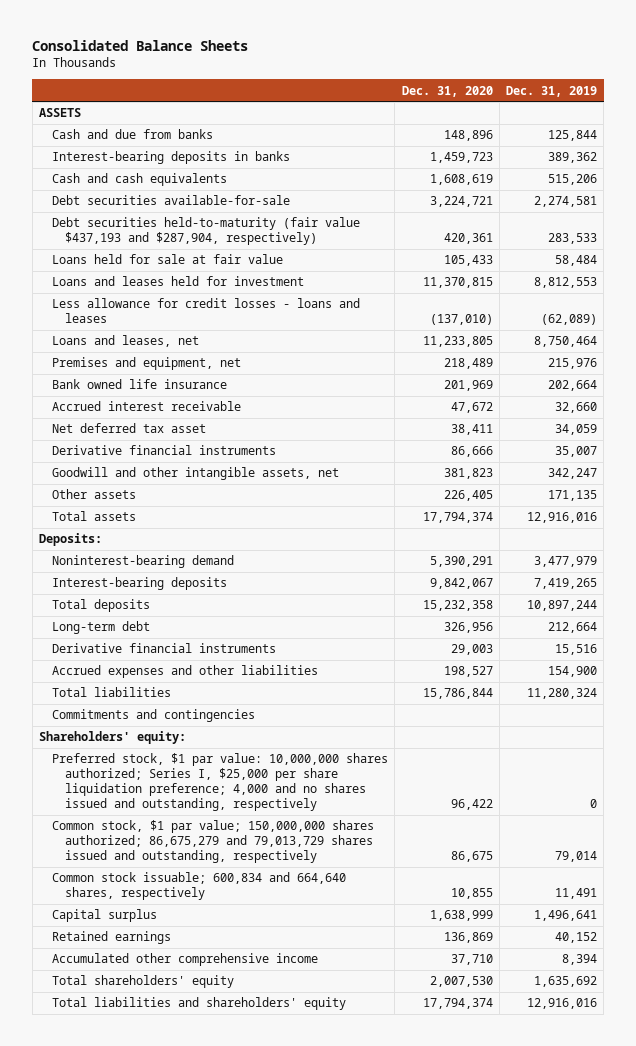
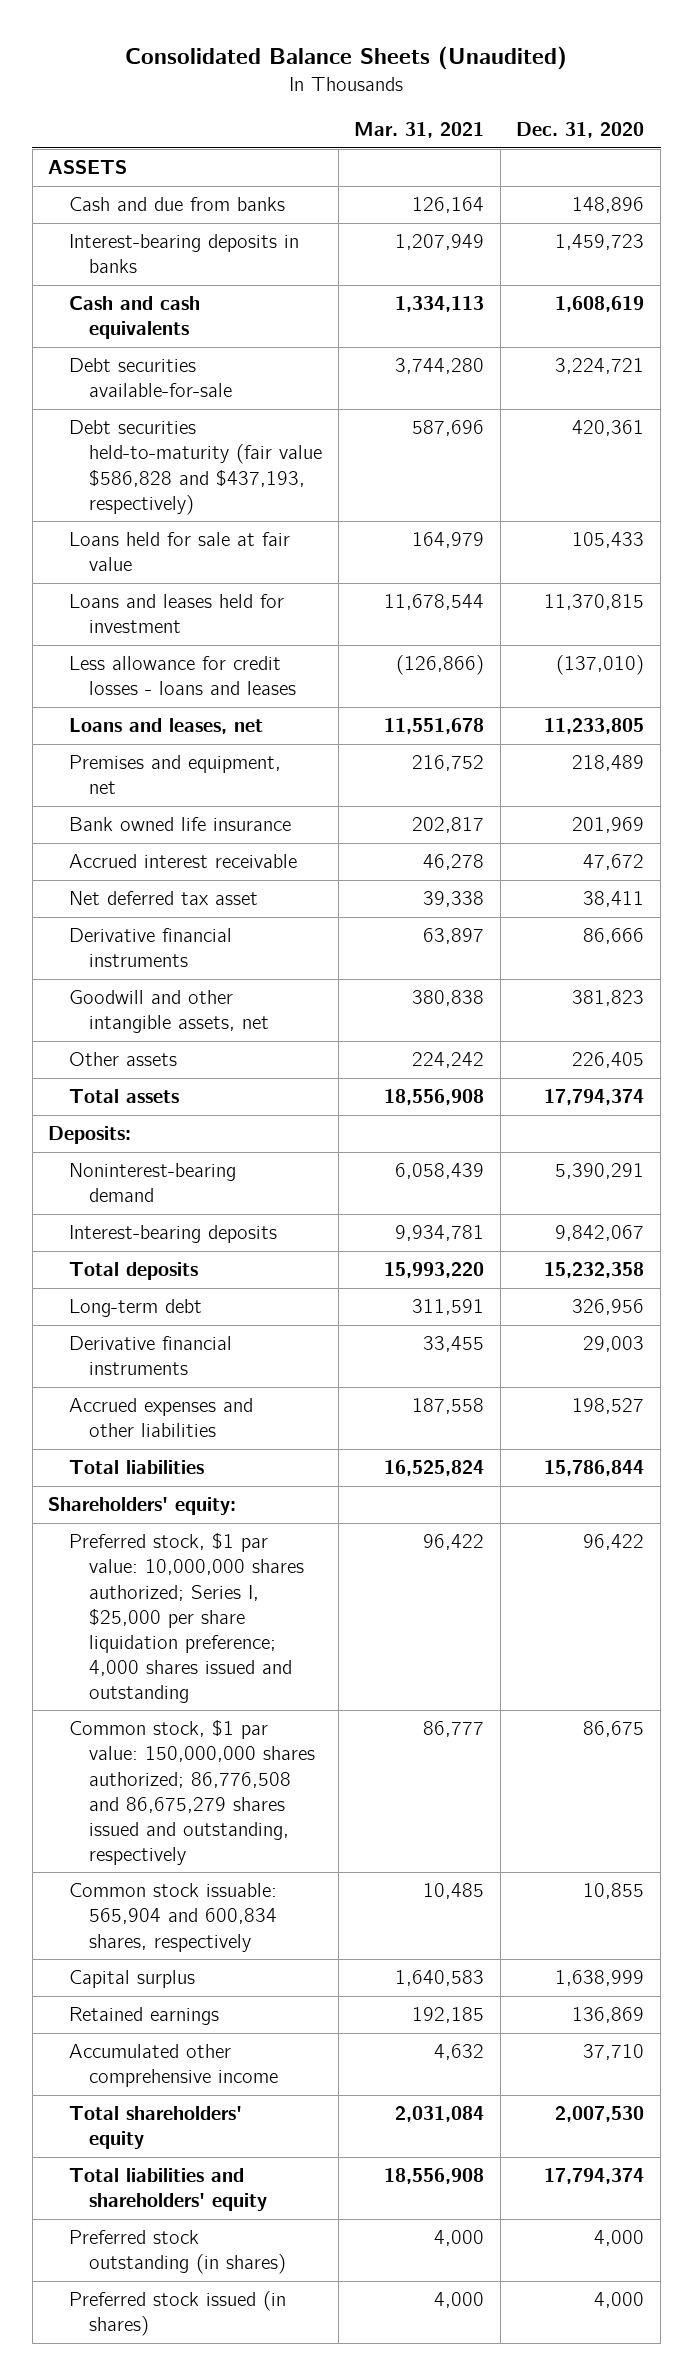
[32,39,249,51] Consolidated Balance Sheets -> [125,45,568,70] Consolidated Balance Sheets (Unaudited)
[505,85,597,97] Dec. 31, 2019 -> none
none -> [354,122,485,139] Mar. 31, 2021
[52,217,361,246] Debt securities held-to-maturity (fair value $437,193 and $287,904, respectively) -> [68,420,323,515] Debt securities held-to-maturity (fair value $586,828 and $437,193, respectively)
[52,709,256,723] Commitments and contingencies -> none
[52,753,389,812] Preferred stock, $1 par value: 10,000,000 shares authorized; Series I, $25,000 per share liquidation preference; 4,000 and no shares issued and outstanding, respectively -> [68,1533,305,1704] Preferred stock, $1 par value: 10,000,000 shares authorized; Series I, $25,000 per share liquidation preference; 4,000 shares issued and outstanding
[52,820,375,864] Common stock, $1 par value; 150,000,000 shares authorized; 86,675,279 and 79,013,729 shares issued and outstanding, respectively -> [68,1720,316,1865] Common stock, $1 par value: 150,000,000 shares authorized; 86,776,508 and 86,675,279 shares issued and outstanding, respectively
[52,872,347,901] Common stock issuable; 600,834 and 664,640 shares, respectively -> [68,1883,278,1952] Common stock issuable: 565,904 and 600,834 shares, respectively
none -> [68,2230,287,2275] Preferred stock outstanding (in shares)
none -> [68,2291,286,2337] Preferred stock issued (in shares)

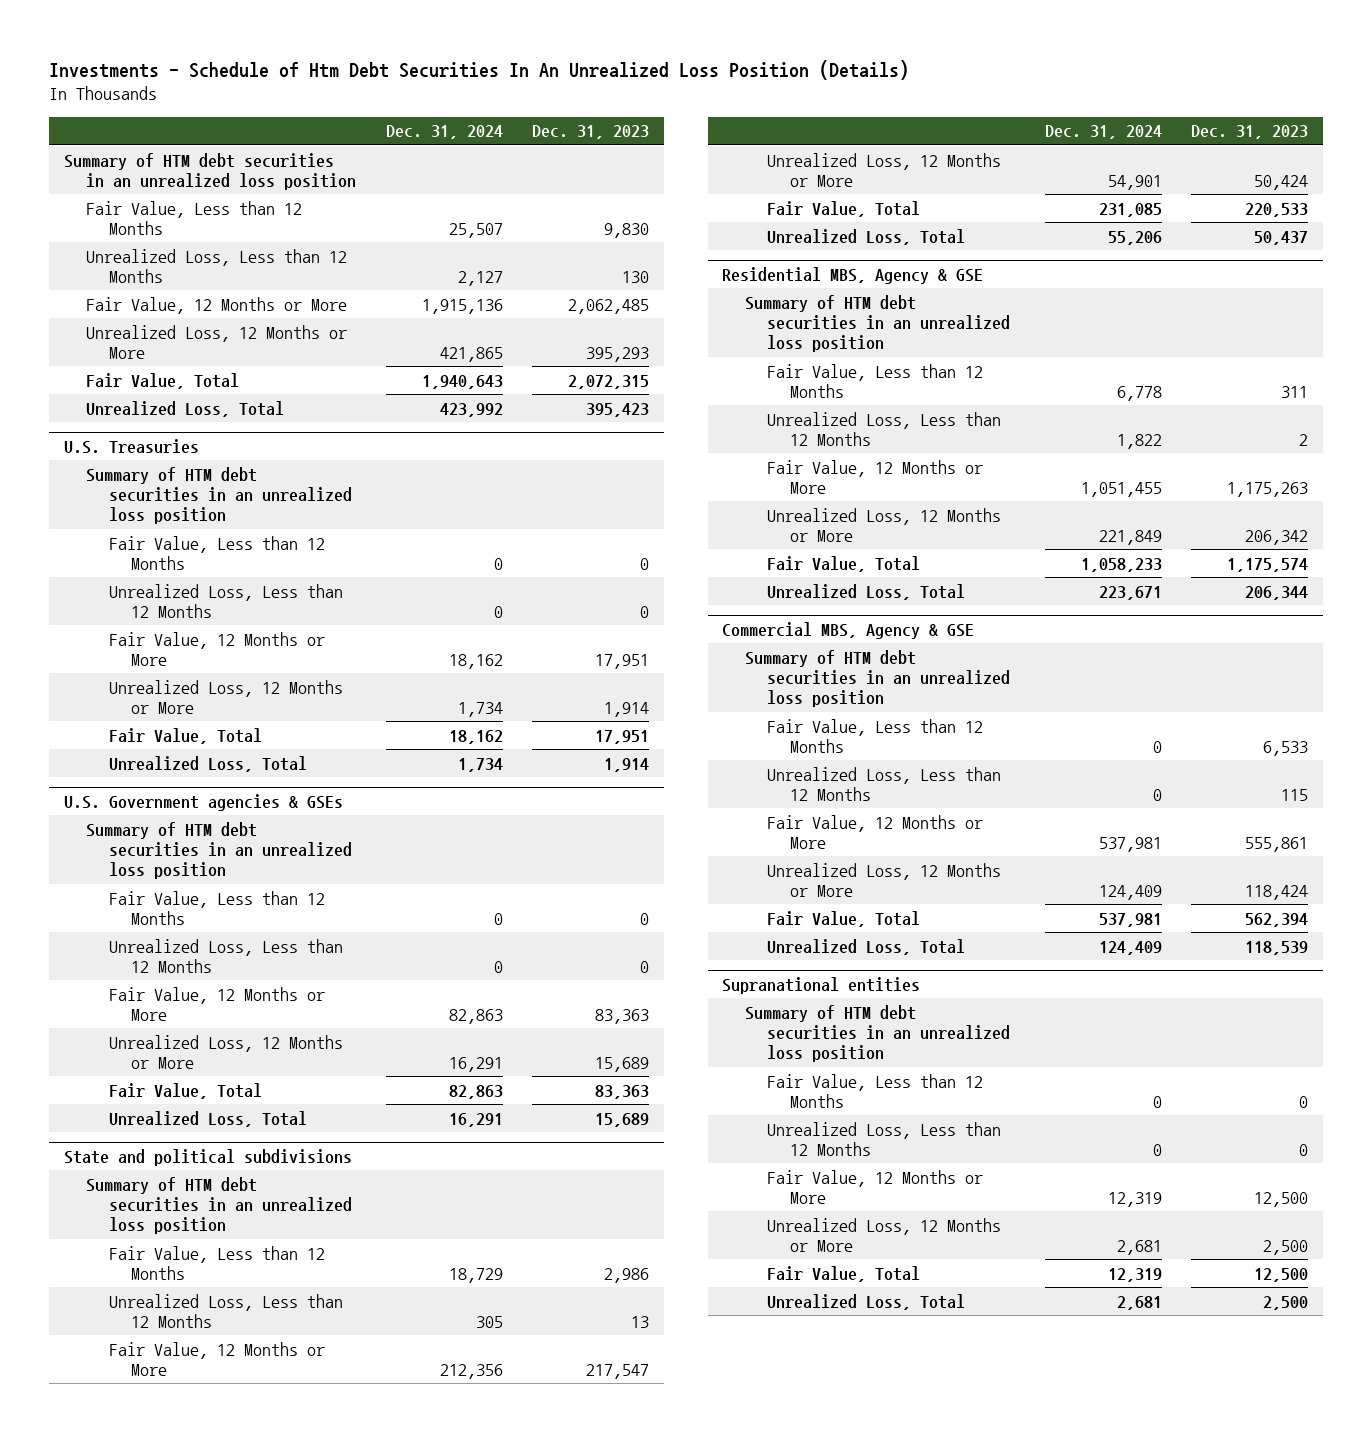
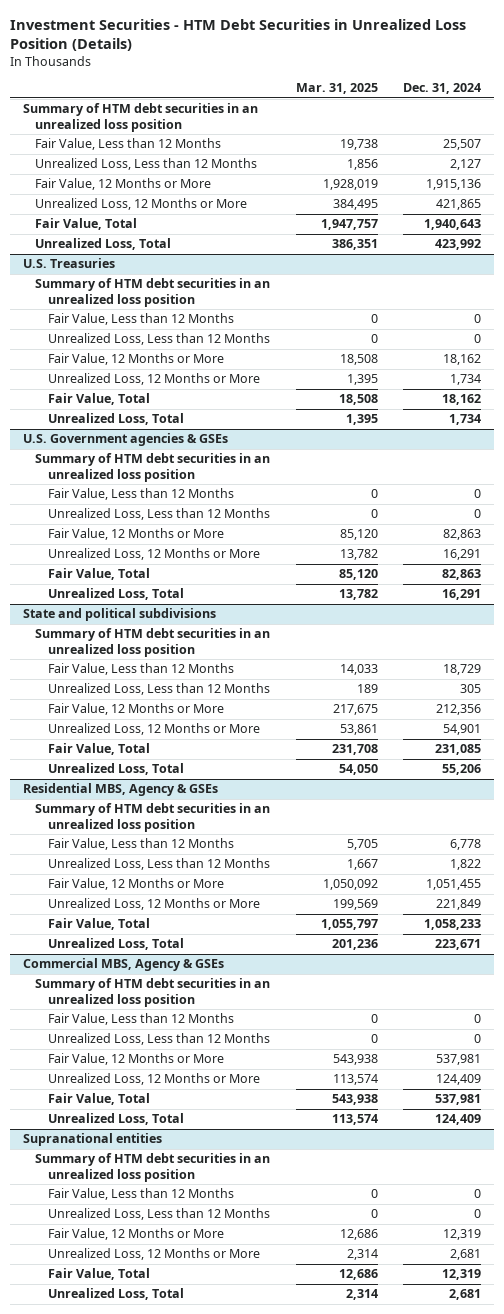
[48,59,909,80] Investments - Schedule of Htm Debt Securities In An Unrealized Loss Position (Details) -> [10,18,467,51] Investment Securities - HTM Debt Securities in Unrealized Loss Position (Details)
[532,125,650,140] Dec. 31, 2023 -> none
none -> [295,83,378,95] Mar. 31, 2025
[722,266,984,284] Residential MBS, Agency & GSE -> [23,783,219,797] Residential MBS, Agency & GSEs
[722,621,975,639] Commercial MBS, Agency & GSE -> [23,958,225,972] Commercial MBS, Agency & GSEs

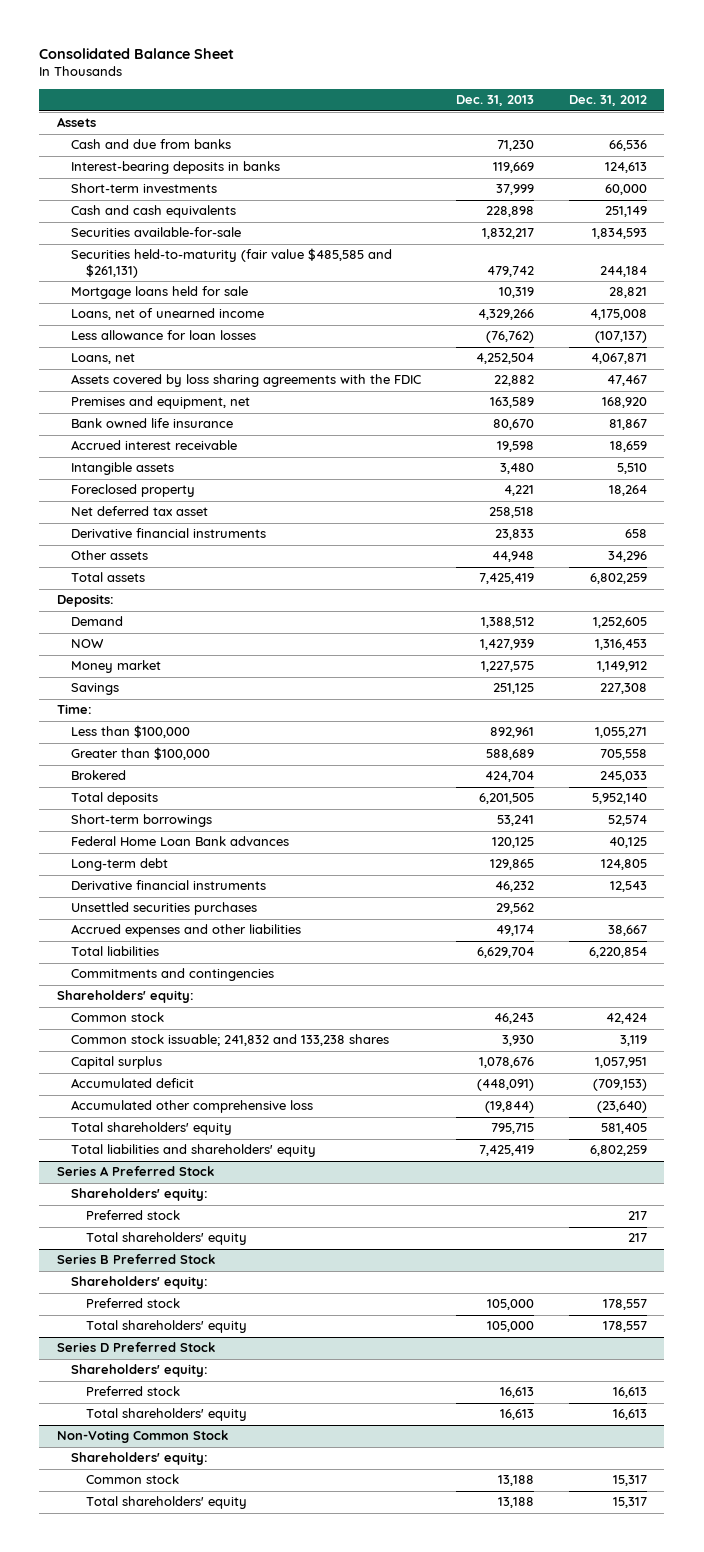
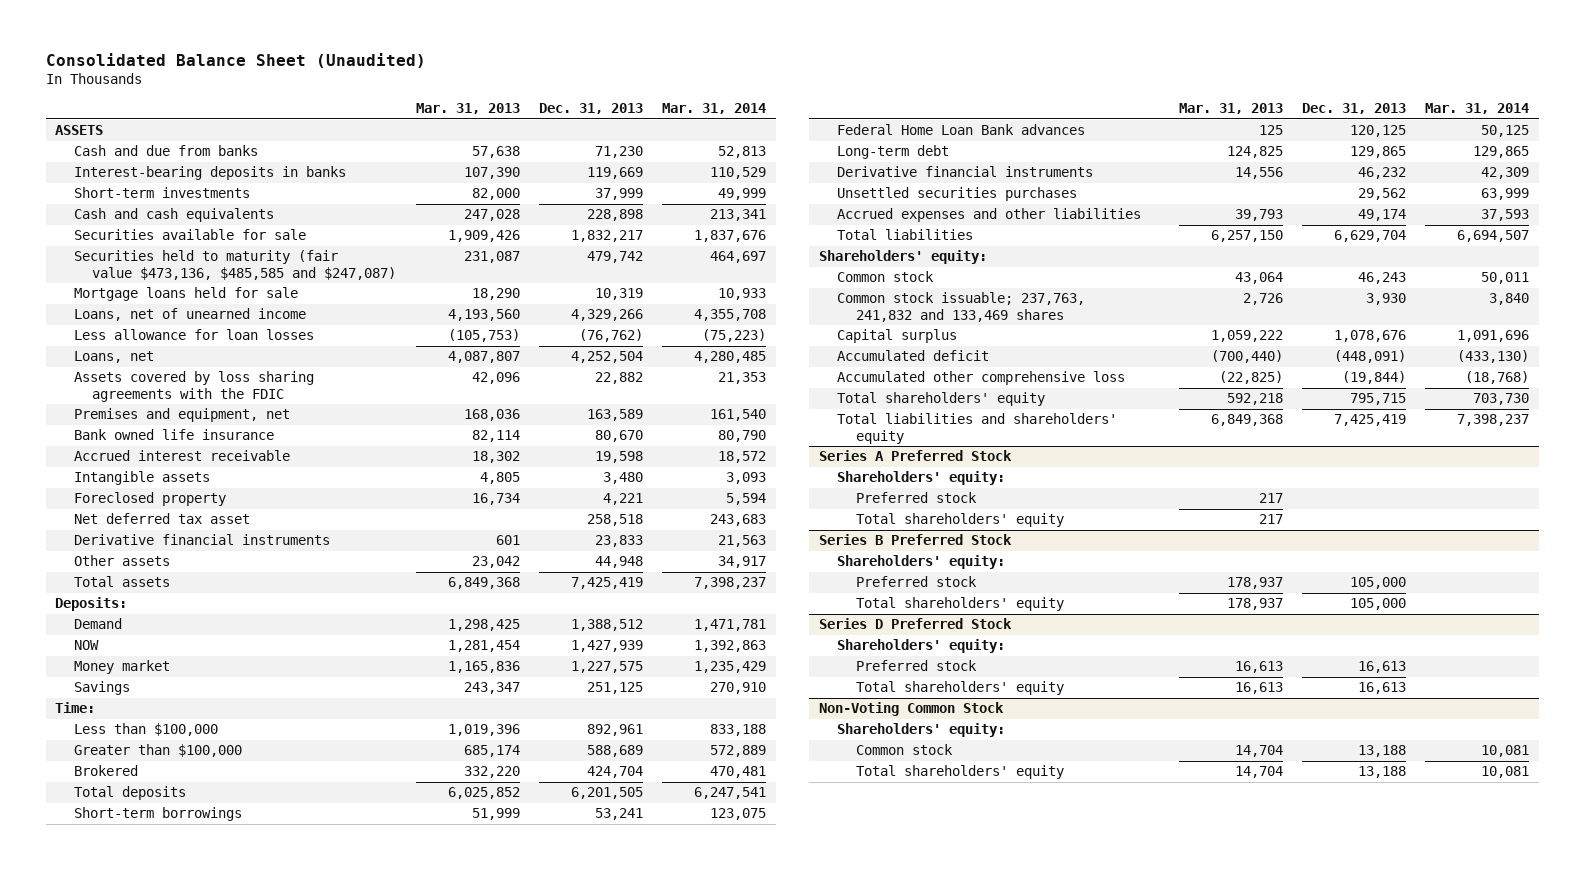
[39,48,235,60] Consolidated Balance Sheet -> [45,53,426,69] Consolidated Balance Sheet (Unaudited)
[568,95,647,107] Dec. 31, 2012 -> none
none -> [415,103,520,115] Mar. 31, 2013
none -> [661,103,766,115] Mar. 31, 2014
[56,117,96,128] Assets -> [55,125,104,136] ASSETS
[71,227,242,238] Securities available-for-sale -> [73,229,306,241] Securities available for sale
[71,248,393,279] Securities held-to-maturity (fair value $485,585 and $261,131) -> [73,250,397,280] Securities held to maturity (fair value $473,136, $485,585 and $247,087)
[71,968,275,982] Commitments and contingencies -> none
[71,1034,390,1047] Common stock issuable; 241,832 and 133,238 shares -> [837,292,1086,322] Common stock issuable; 237,763, 241,832 and 133,469 shares

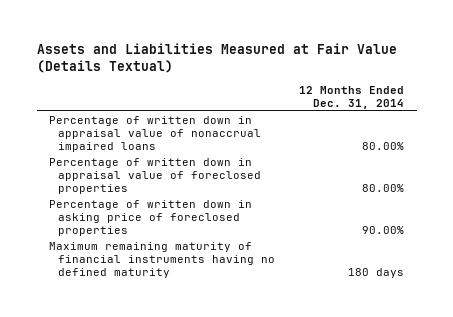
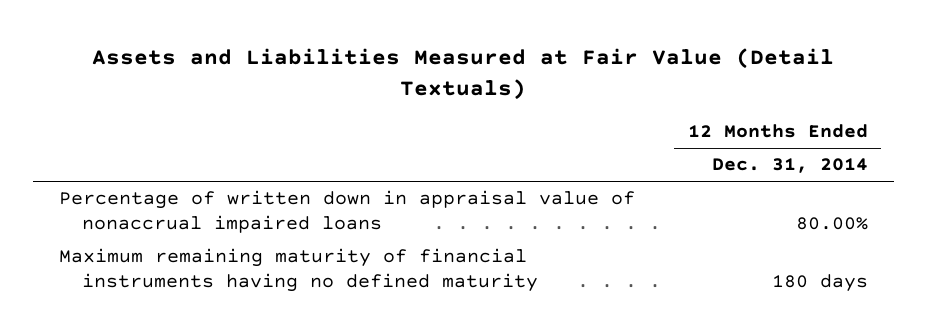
[36,42,397,73] Assets and Liabilities Measured at Fair Value (Details Textual) -> [92,47,835,100] Assets and Liabilities Measured at Fair Value (Detail Textuals)
[48,157,261,195] Percentage of written down in appraisal value of foreclosed properties -> none
[48,199,252,237] Percentage of written down in asking price of foreclosed properties -> none

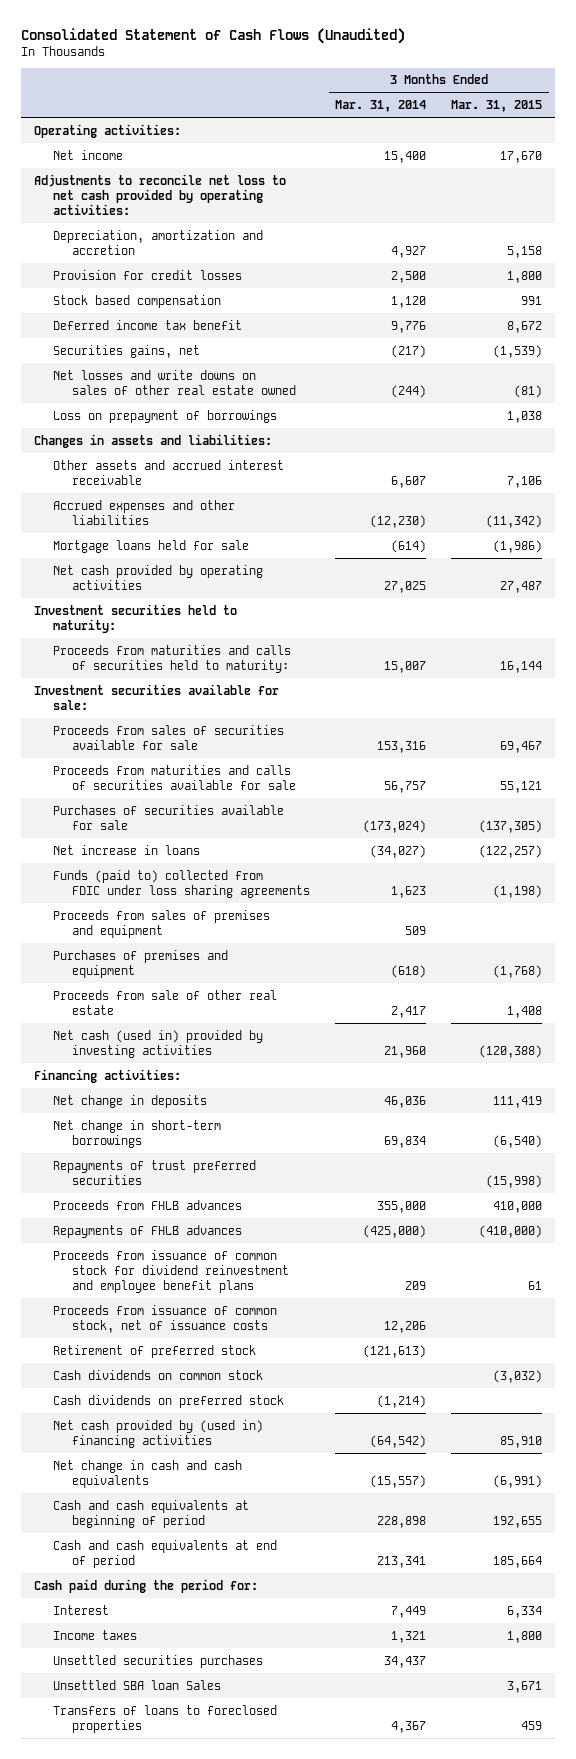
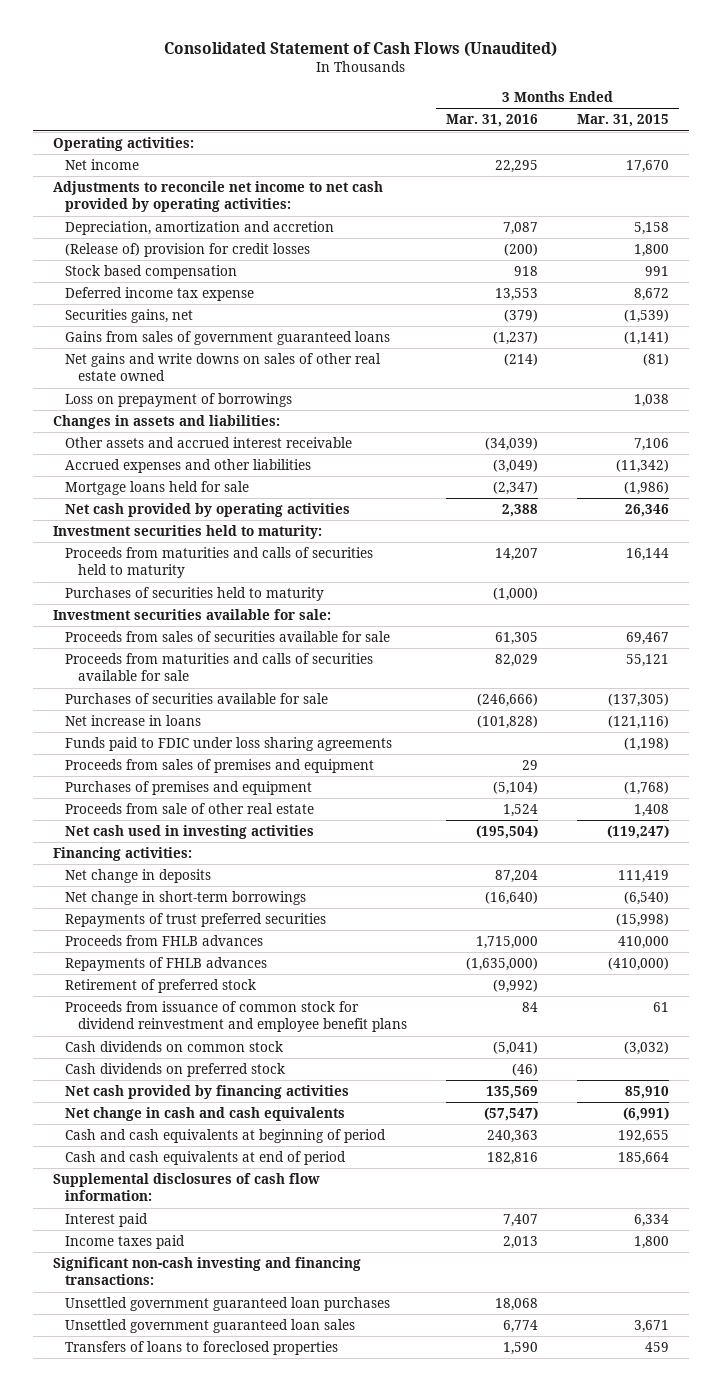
[335,100,427,113] Mar. 31, 2014 -> none
none -> [445,114,538,128] Mar. 31, 2016
[33,173,286,215] Adjustments to reconcile net loss to net cash provided by operating activities: -> [52,181,383,213] Adjustments to reconcile net income to net cash provided by operating activities:
[52,269,242,280] Provision for credit losses -> [65,243,311,258] (Release of) provision for credit losses
[52,319,242,330] Deferred income tax benefit -> [65,287,255,302] Deferred income tax expense
none -> [65,331,391,346] Gains from sales of government guaranteed loans
[52,369,296,395] Net losses and write downs on sales of other real estate owned -> [65,353,382,382] Net gains and write downs on sales of other real estate owned
[500,580,543,593] 27,487 -> [625,504,670,518] 26,346
[52,644,291,673] Proceeds from maturities and calls of securities held to maturity: -> [65,547,374,579] Proceeds from maturities and calls of securities held to maturity
none -> [65,587,325,602] Purchases of securities held to maturity
[479,844,543,858] (122,257) -> [608,715,670,730] (121,116)
[52,869,310,898] Funds (paid to) collected from FDIC under loss sharing agreements -> [65,737,393,752] Funds paid to FDIC under loss sharing agreements
[52,1029,263,1058] Net cash (used in) provided by investing activities -> [65,825,315,840] Net cash used in investing activities
[479,1044,543,1058] (120,388) -> [607,825,670,840] (119,247)
[52,1304,277,1333] Proceeds from issuance of common stock, net of issuance costs -> none
[52,1249,289,1293] Proceeds from issuance of common stock for dividend reinvestment and employee benefit plans -> [65,1001,407,1033] Proceeds from issuance of common stock for dividend reinvestment and employee benefit plans
[52,1419,263,1448] Net cash provided by (used in) financing activities -> [65,1085,350,1100] Net cash provided by financing activities
[33,1578,258,1593] Cash paid during the period for: -> none
[52,1654,263,1668] Unsettled securities purchases -> none
none -> [52,1173,320,1202] Supplemental disclosures of cash flow information:
[52,1604,109,1615] Interest -> [65,1213,149,1228] Interest paid
[52,1629,137,1640] Income taxes -> [65,1235,186,1250] Income taxes paid
none -> [52,1257,361,1286] Significant non-cash investing and financing transactions:
none -> [65,1297,391,1312] Unsettled government guaranteed loan purchases
[52,1679,221,1690] Unsettled SBA loan Sales -> [65,1319,356,1334] Unsettled government guaranteed loan sales

